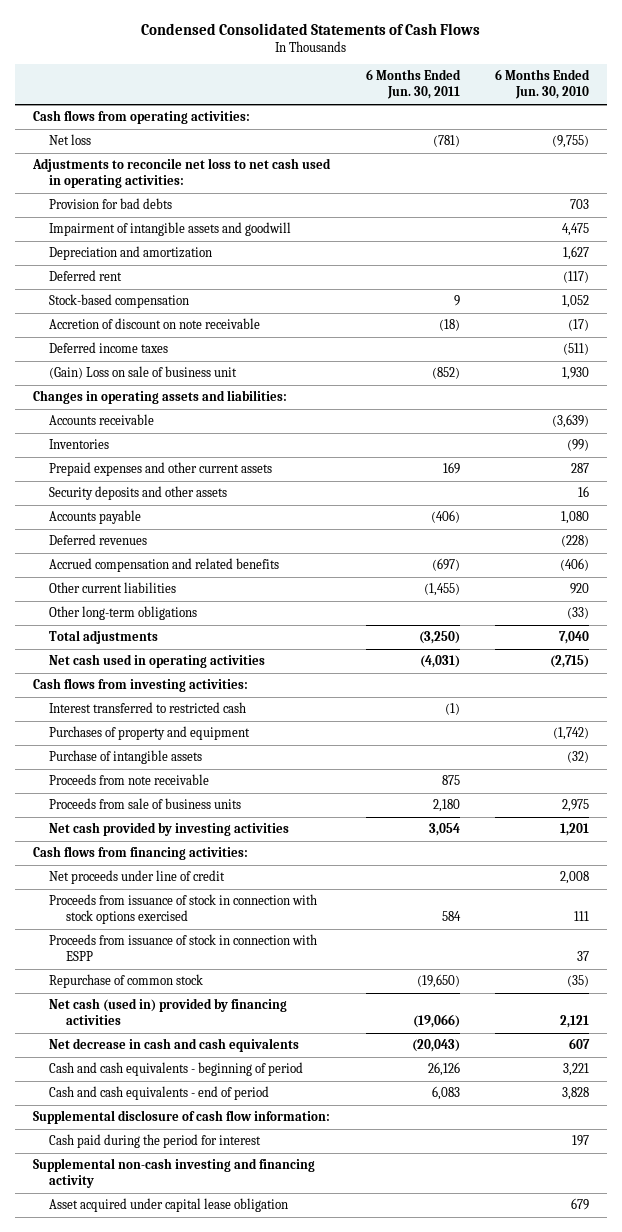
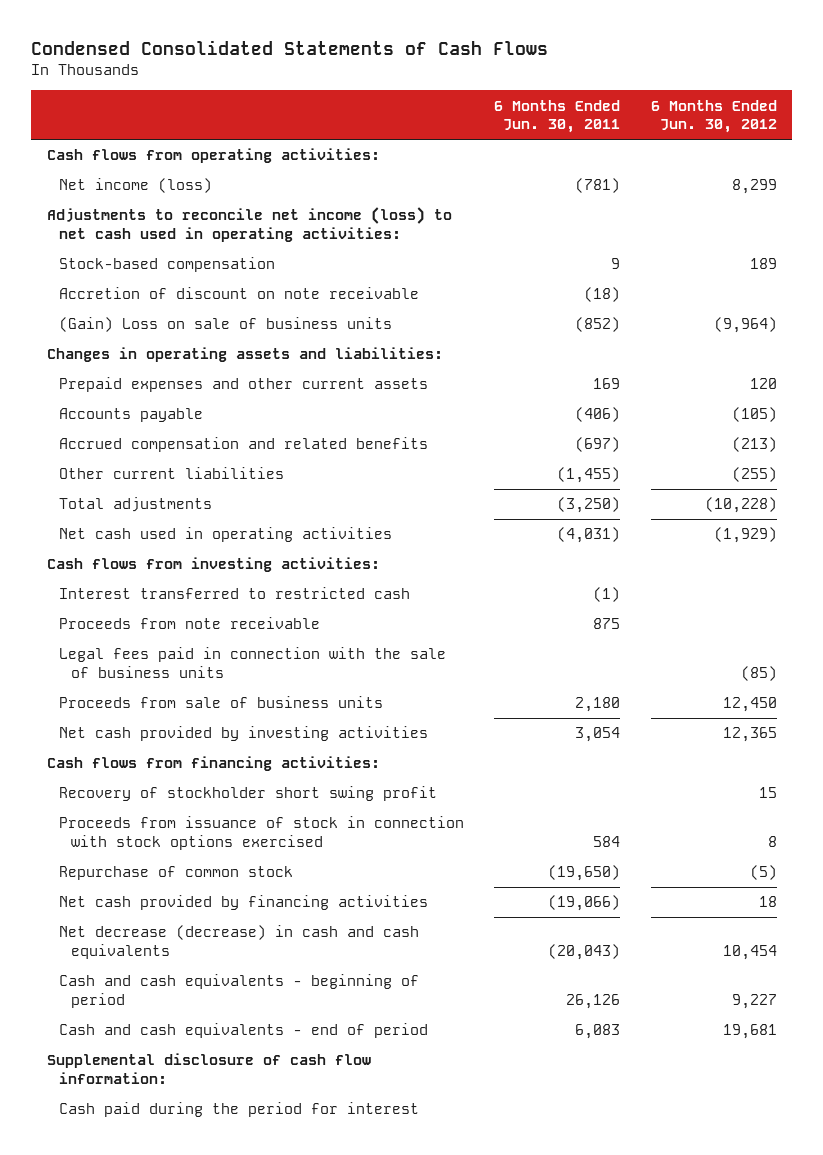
[495,69,591,100] 6 Months Ended Jun. 30, 2010 -> none
none -> [650,99,777,134] 6 Months Ended Jun. 30, 2012
[49,198,173,210] Provision for bad debts -> none
[49,222,292,237] Impairment of intangible assets and goodwill -> none
[49,246,213,261] Depreciation and amortization -> none
[49,270,123,282] Deferred rent -> none
[49,134,92,146] Net loss -> [58,178,212,194] Net income (loss)
[32,158,332,189] Adjustments to reconcile net loss to net cash used in operating activities: -> [46,207,452,243] Adjustments to reconcile net income (loss) to net cash used in operating activities:
[49,342,169,354] Deferred income taxes -> none
[49,366,238,380] (Gain) Loss on sale of business unit -> [58,317,392,333] (Gain) Loss on sale of business units
[49,414,155,426] Accounts receivable -> none
[49,439,110,450] Inventories -> none
[49,486,228,501] Security deposits and other assets -> none
[49,534,148,546] Deferred revenues -> none
[49,606,198,621] Other long-term obligations -> none
[49,726,251,741] Purchases of property and equipment -> none
[49,750,203,765] Purchase of intangible assets -> none
none -> [58,647,446,679] Legal fees paid in connection with the sale of business units
[49,870,226,885] Net proceeds under line of credit -> none
none -> [58,786,437,802] Recovery of stockholder short swing profit
[49,934,318,962] Proceeds from issuance of stock in connection with ESPP -> none
[49,998,288,1026] Net cash (used in) provided by financing activities -> [58,895,428,911] Net cash provided by financing activities
[49,1038,300,1053] Net decrease in cash and cash equivalents -> [58,925,419,960] Net decrease (decrease) in cash and cash equivalents
[33,1158,316,1189] Supplemental non-cash investing and financing activity -> none
[49,1198,289,1213] Asset acquired under capital lease obligation -> none

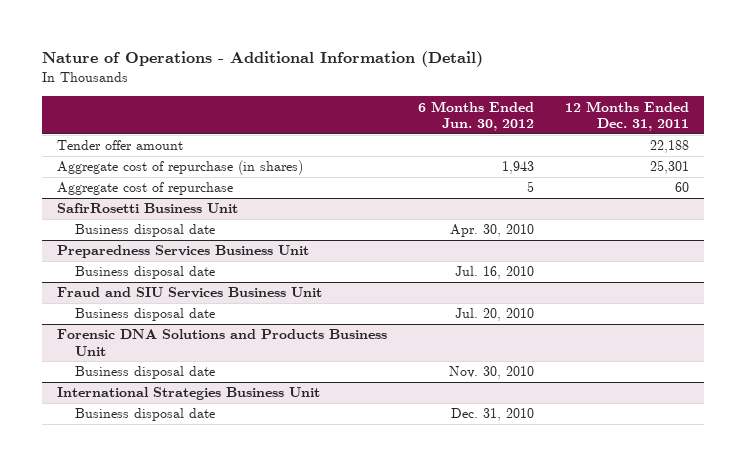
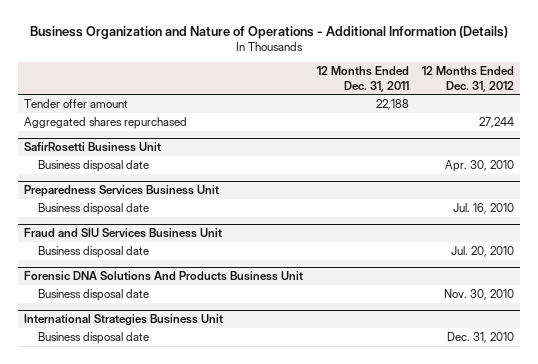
[41,51,483,68] Nature of Operations - Additional Information (Detail) -> [30,25,509,39] Business Organization and Nature of Operations - Additional Information (Details)
[418,100,535,132] 6 Months Ended Jun. 30, 2012 -> none
none -> [421,66,514,92] 12 Months Ended Dec. 31, 2012
[57,160,304,176] Aggregate cost of repurchase (in shares) -> none
[57,182,234,196] Aggregate cost of repurchase -> none
none -> [24,117,188,130] Aggregated shares repurchased
[57,329,388,356] Forensic DNA Solutions and Products Business Unit -> [24,271,304,282] Forensic DNA Solutions And Products Business Unit

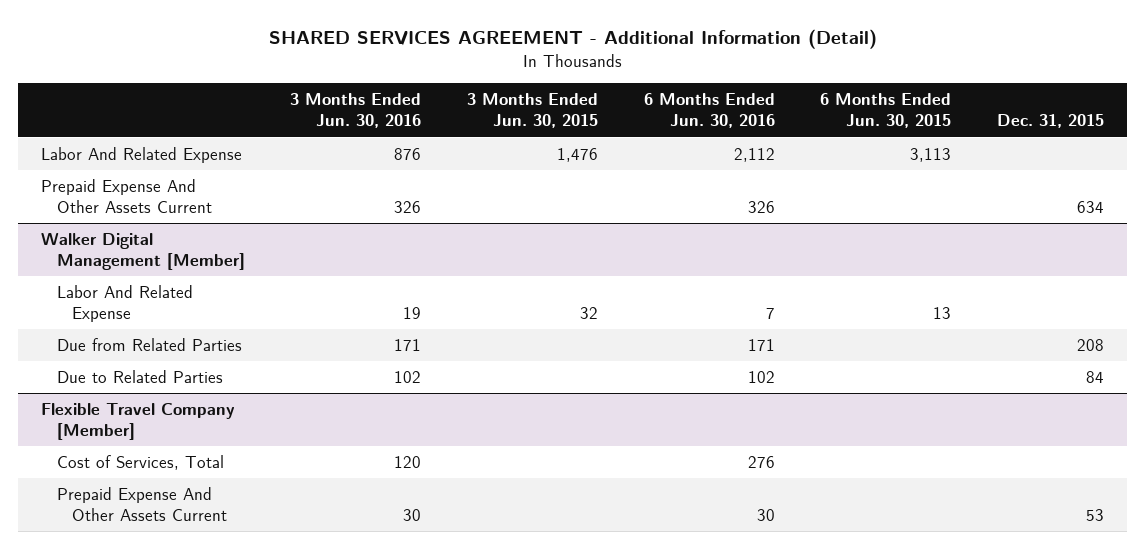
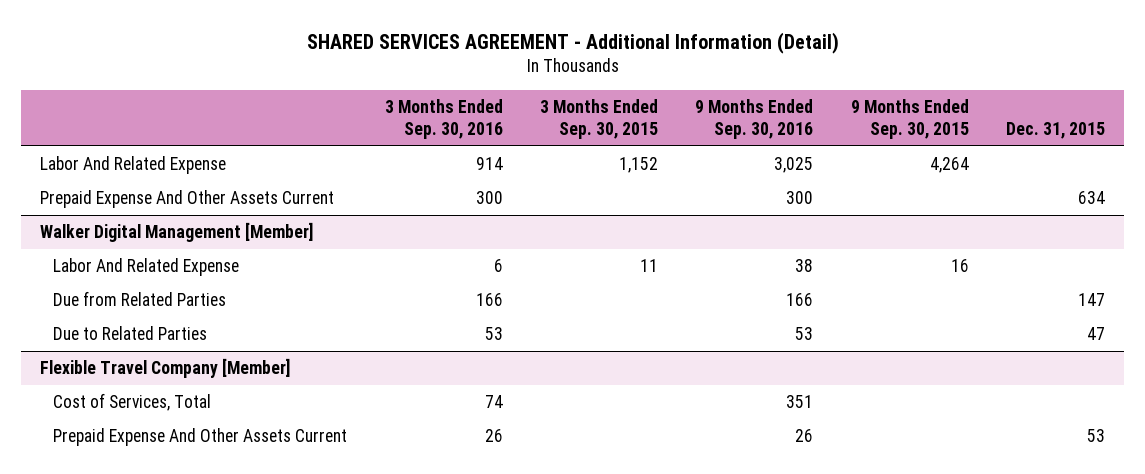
[290,93,422,129] 3 Months Ended Jun. 30, 2016 -> none
[466,93,598,129] 3 Months Ended Jun. 30, 2015 -> none
[643,93,775,129] 6 Months Ended Jun. 30, 2016 -> none
[820,93,952,129] 6 Months Ended Jun. 30, 2015 -> none
none -> [384,98,503,140] 3 Months Ended Sep. 30, 2016
none -> [540,98,659,140] 3 Months Ended Sep. 30, 2015
none -> [695,98,814,140] 9 Months Ended Sep. 30, 2016
none -> [850,98,969,140] 9 Months Ended Sep. 30, 2015
[1076,339,1104,352] 208 -> [1078,293,1106,307] 147
[1085,371,1104,384] 84 -> [1087,327,1106,341] 47

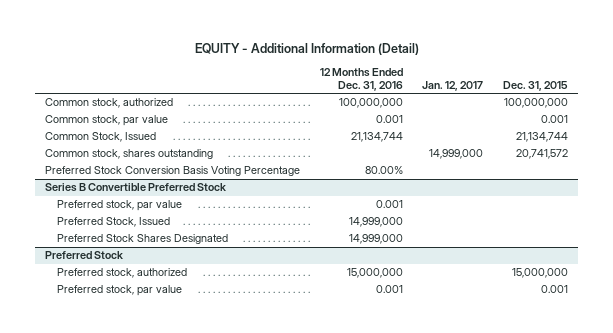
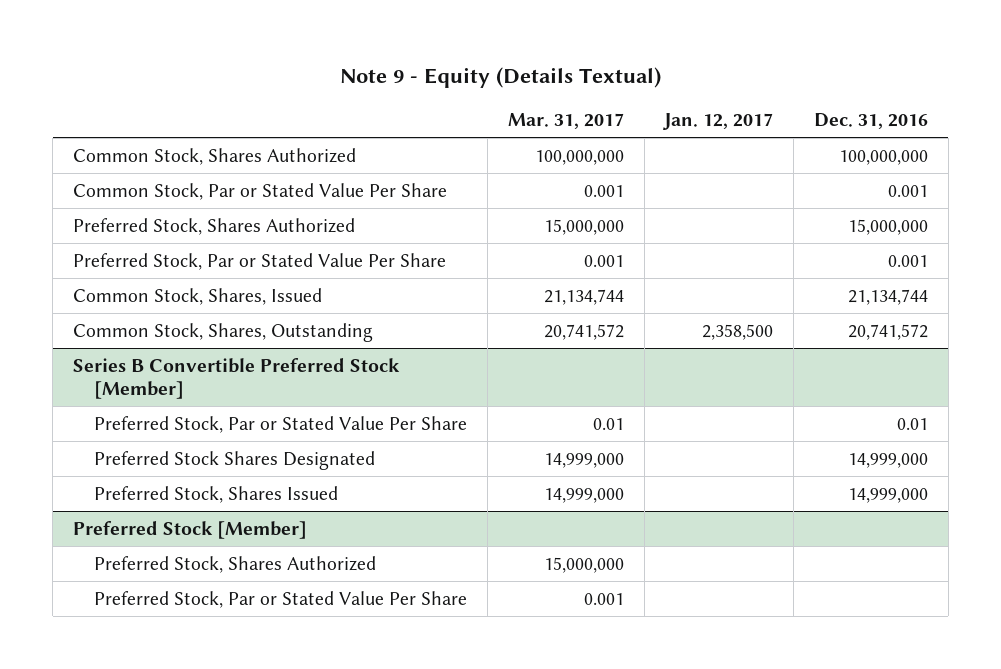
[194,42,419,55] EQUITY - Additional Information (Detail) -> [339,67,661,89] Note 9 - Equity (Details Textual)
[319,67,403,92] 12 Months Ended Dec. 31, 2016 -> none
[502,81,568,92] Dec. 31, 2015 -> none
none -> [507,113,624,130] Mar. 31, 2017
none -> [813,113,928,130] Dec. 31, 2016
[45,166,301,177] Preferred Stock Conversion Basis Voting Percentage -> none
[56,217,170,228] Preferred Stock, Issued -> none
[45,98,174,109] Common stock, authorized -> [73,147,357,165] Common Stock, Shares Authorized
[45,115,169,127] Common stock, par value -> [73,182,448,200] Common Stock, Par or Stated Value Per Share
none -> [73,217,356,235] Preferred Stock, Shares Authorized
none -> [73,252,447,270] Preferred Stock, Par or Stated Value Per Share
[45,132,157,143] Common Stock, Issued -> [73,287,323,305] Common Stock, Shares, Issued
[45,149,214,160] Common stock, shares outstanding -> [73,322,374,342] Common Stock, Shares, Outstanding
[429,149,484,160] 14,999,000 -> [702,323,774,340] 2,358,500
[45,183,227,193] Series B Convertible Preferred Stock -> [73,357,401,400] Series B Convertible Preferred Stock [Member]
[56,200,182,212] Preferred stock, par value -> [94,415,468,433] Preferred Stock, Par or Stated Value Per Share
none -> [94,485,339,503] Preferred Stock, Shares Issued
[45,251,124,260] Preferred Stock -> [73,520,308,539] Preferred Stock [Member]
[56,268,187,279] Preferred stock, authorized -> [94,555,377,573] Preferred Stock, Shares Authorized
[56,285,182,297] Preferred stock, par value -> [94,590,468,608] Preferred Stock, Par or Stated Value Per Share

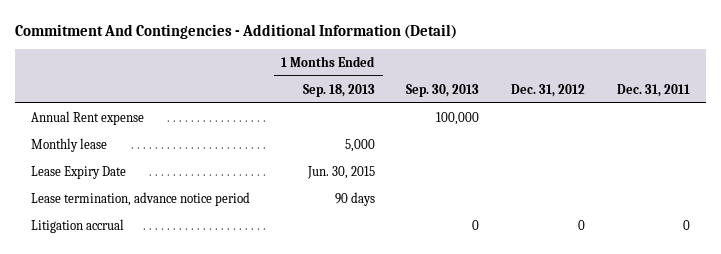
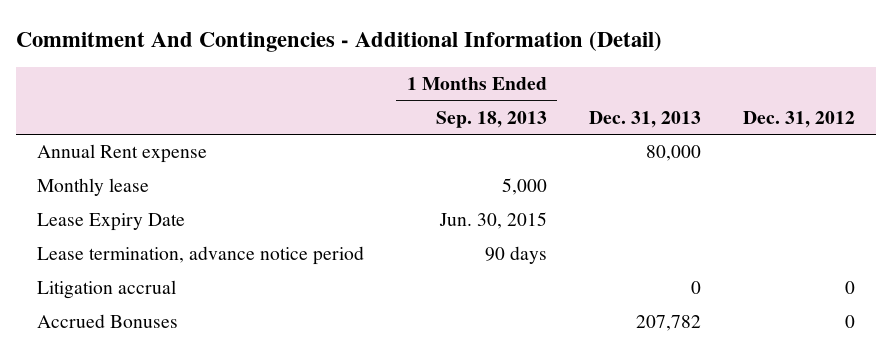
[406,83,480,97] Sep. 30, 2013 -> none
[616,83,690,97] Dec. 31, 2011 -> none
none -> [588,110,701,128] Dec. 31, 2013
none -> [37,314,179,329] Accrued Bonuses

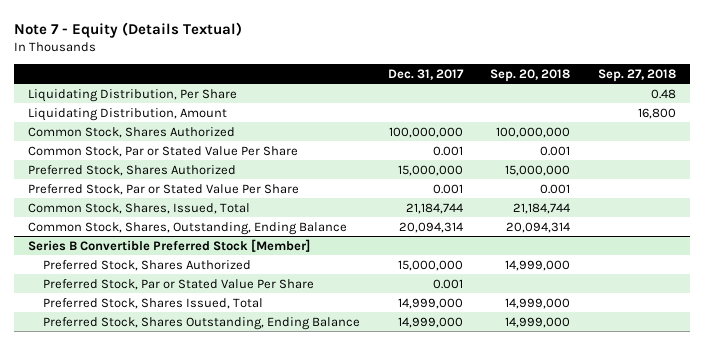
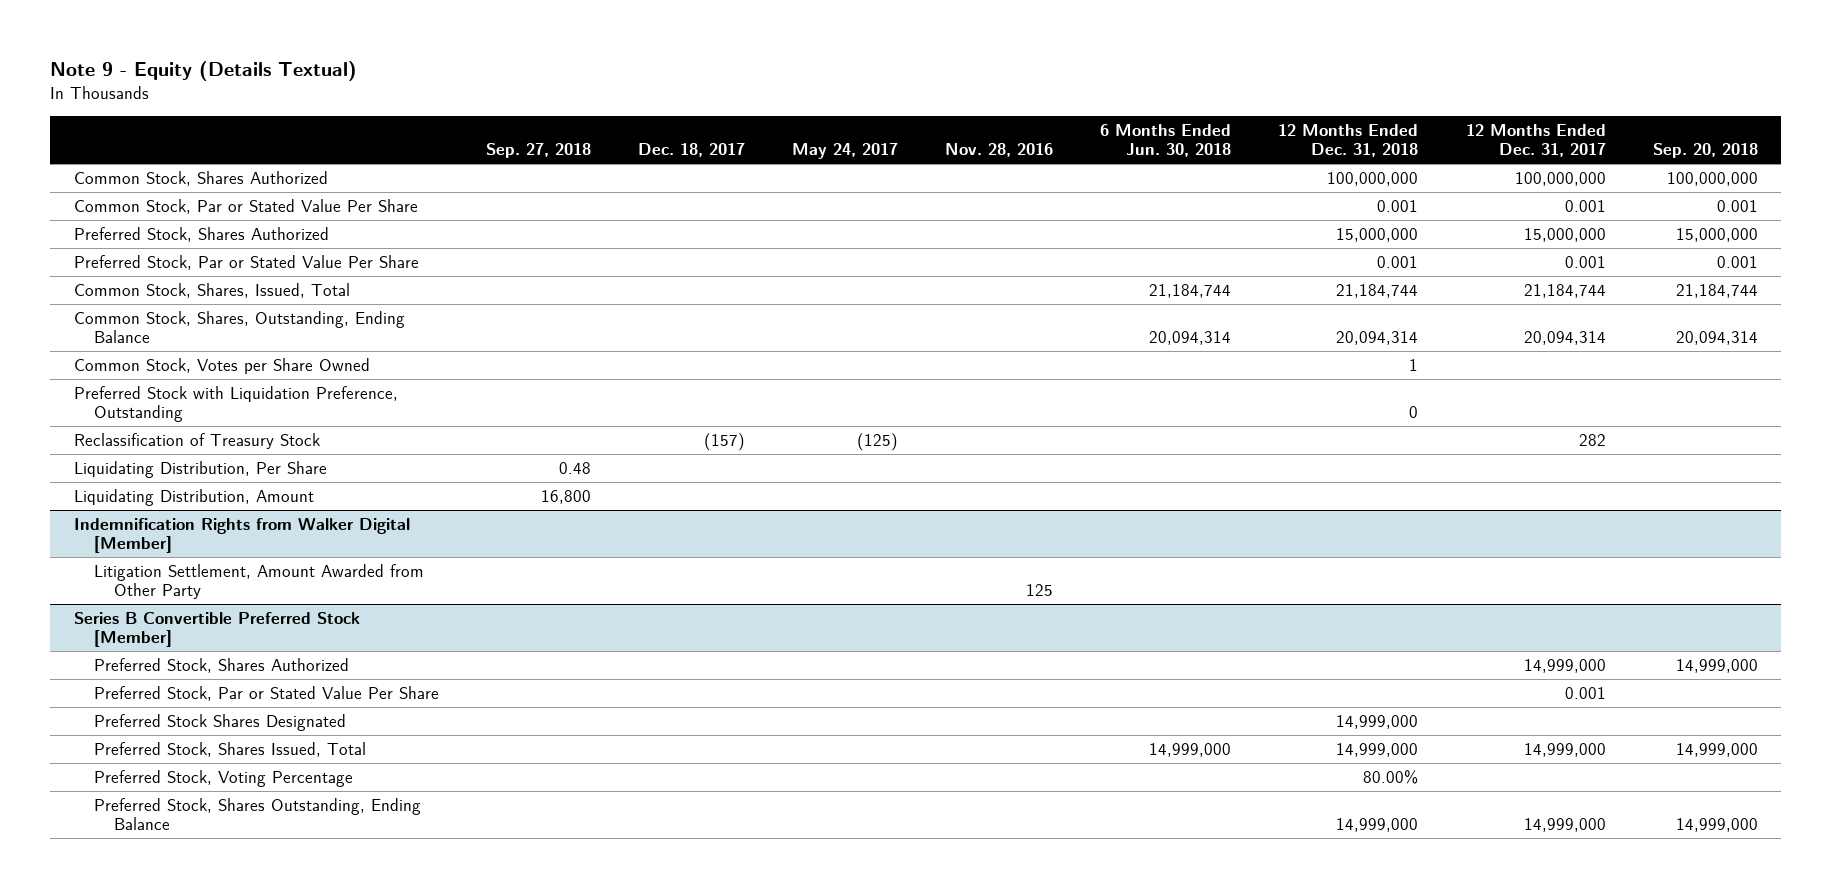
[14,22,243,39] Note 7 - Equity (Details Textual) -> [50,61,358,82] Note 9 - Equity (Details Textual)
[387,68,464,80] Dec. 31, 2017 -> none
none -> [638,143,746,158] Dec. 18, 2017
none -> [792,143,899,160] May 24, 2017
none -> [945,143,1054,158] Nov. 28, 2016
none -> [1100,123,1232,158] 6 Months Ended Jun. 30, 2018
none -> [1278,123,1419,158] 12 Months Ended Dec. 31, 2018
none -> [1465,123,1606,158] 12 Months Ended Dec. 31, 2017
none -> [73,357,370,374] Common Stock, Votes per Share Owned
none -> [73,385,398,423] Preferred Stock with Liquidation Preference, Outstanding
none -> [73,432,320,449] Reclassification of Treasury Stock
[27,88,237,102] Liquidating Distribution, Per Share -> [73,460,327,478] Liquidating Distribution, Per Share
[27,107,227,121] Liquidating Distribution, Amount -> [73,488,314,506] Liquidating Distribution, Amount
none -> [73,517,410,554] Indemnification Rights from Walker Digital [Member]
none -> [93,563,424,600] Litigation Settlement, Amount Awarded from Other Party
none -> [93,713,346,731] Preferred Stock Shares Designated
none -> [93,769,353,787] Preferred Stock, Voting Percentage

